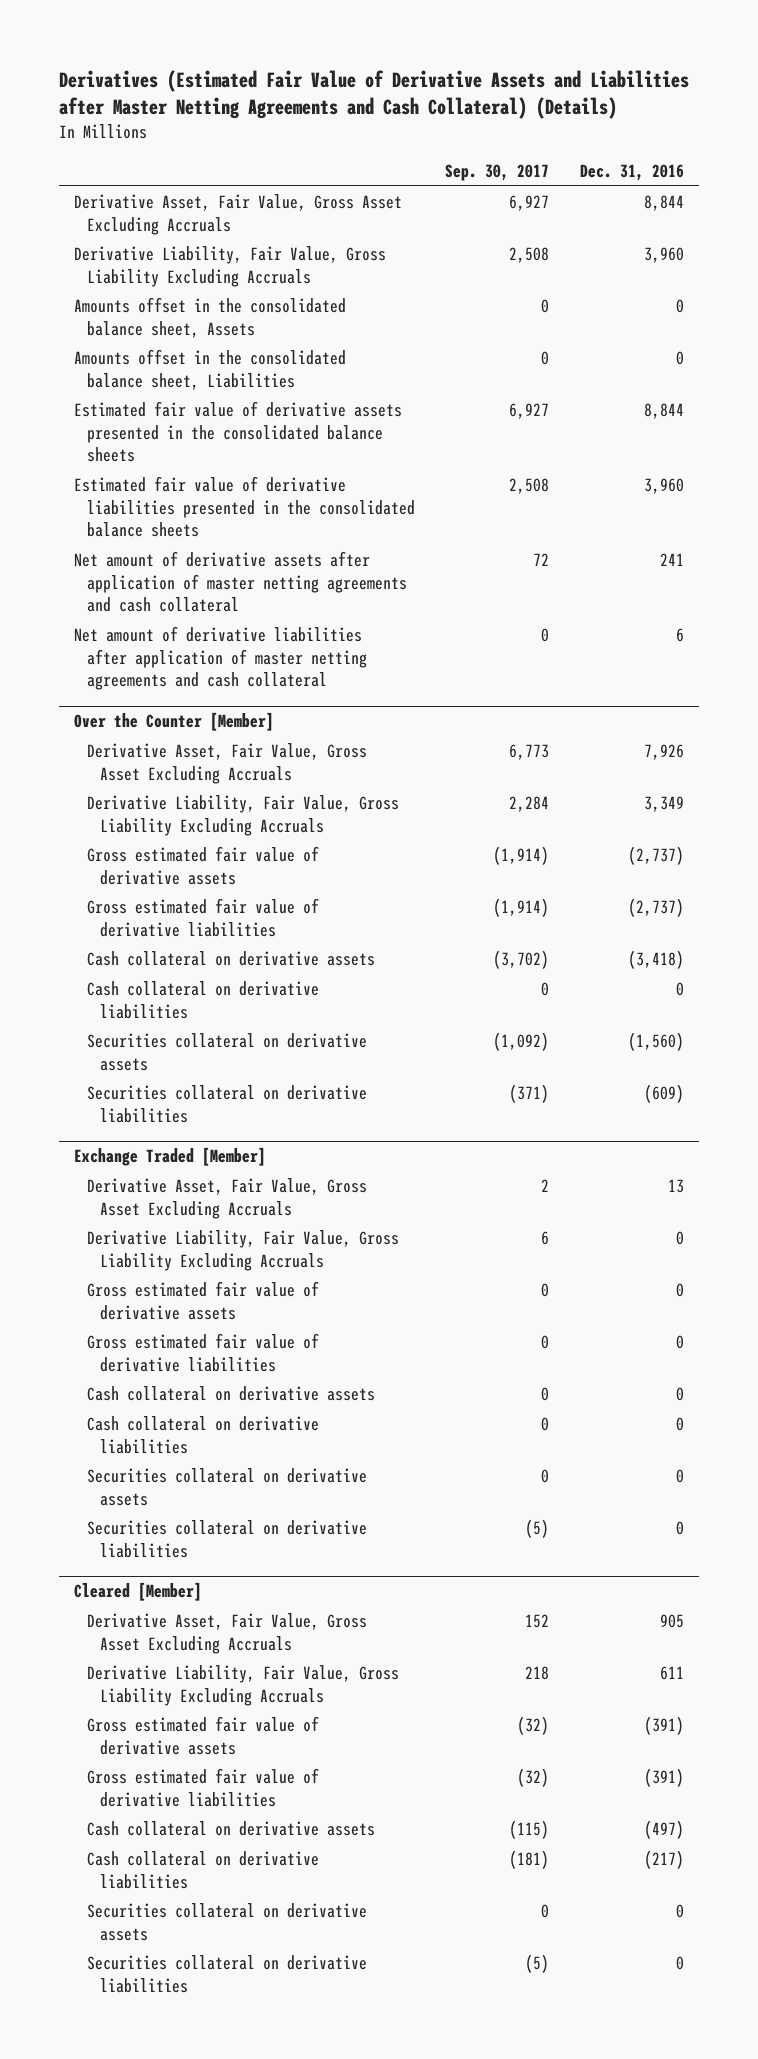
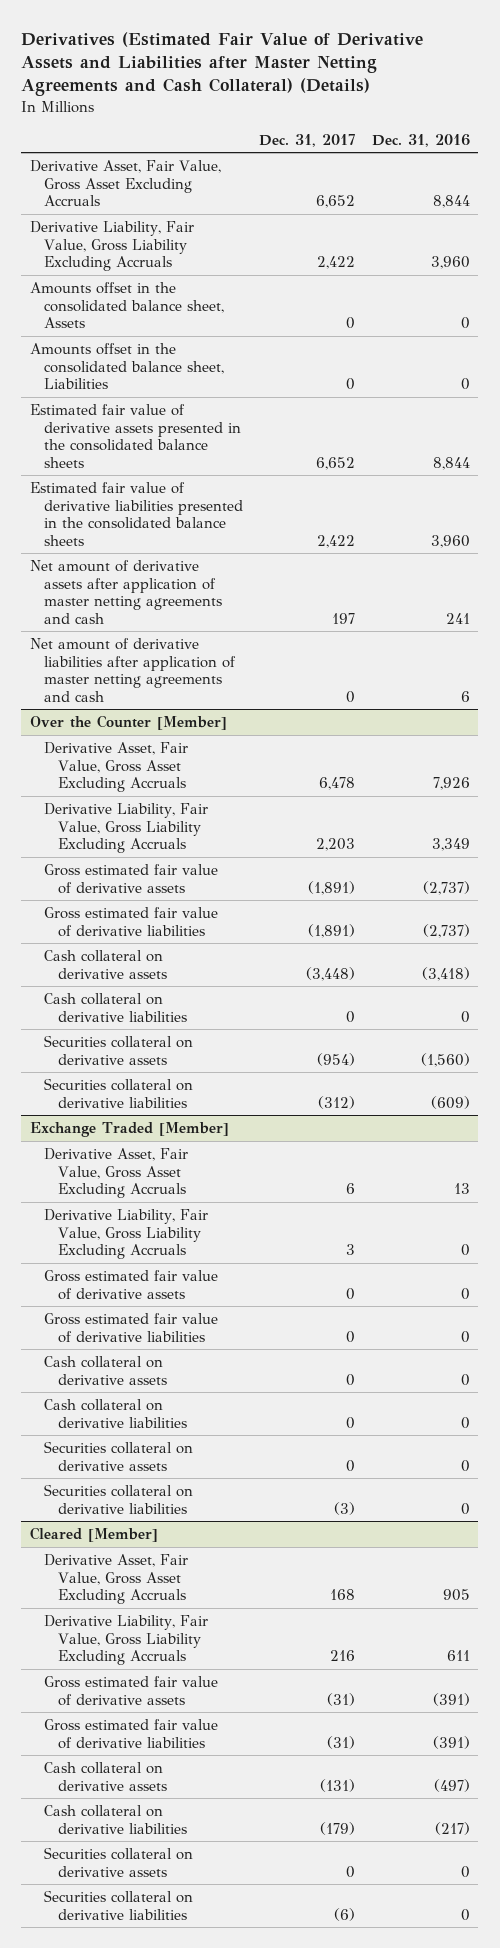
[445,163,550,181] Sep. 30, 2017 -> none
none -> [259,133,356,147] Dec. 31, 2017
[74,551,407,613] Net amount of derivative assets after application of master netting agreements and cash collateral -> [29,559,222,624] Net amount of derivative assets after application of master netting agreements and cash
[74,626,367,691] Net amount of derivative liabilities after application of master netting agreements and cash collateral -> [29,637,236,702] Net amount of derivative liabilities after application of master netting agreements and cash

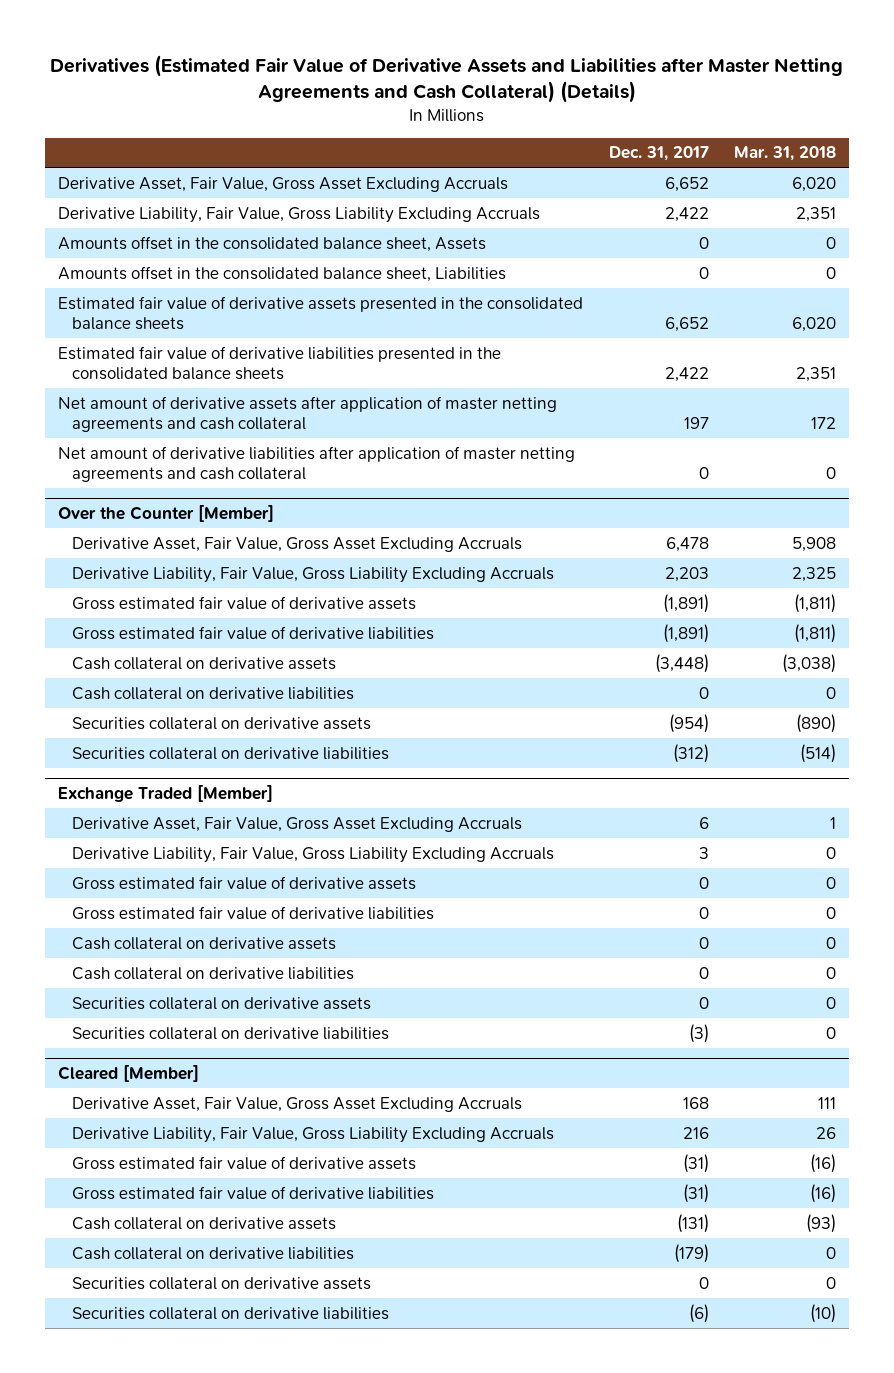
[372,133,471,147] Dec. 31, 2016 -> none
none -> [734,146,837,162] Mar. 31, 2018
[29,559,222,624] Net amount of derivative assets after application of master netting agreements and cash -> [58,395,558,433] Net amount of derivative assets after application of master netting agreements and cash collateral
[29,637,236,702] Net amount of derivative liabilities after application of master netting agreements and cash -> [58,445,576,483] Net amount of derivative liabilities after application of master netting agreements and cash collateral

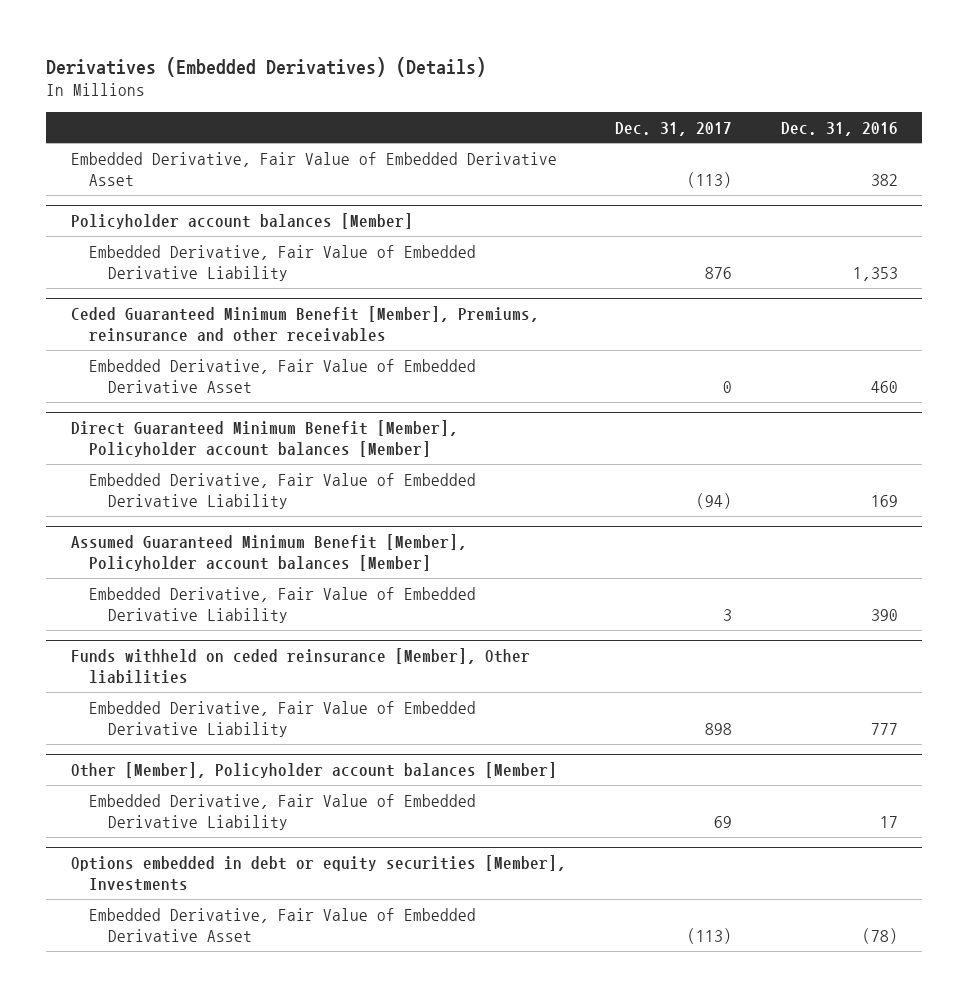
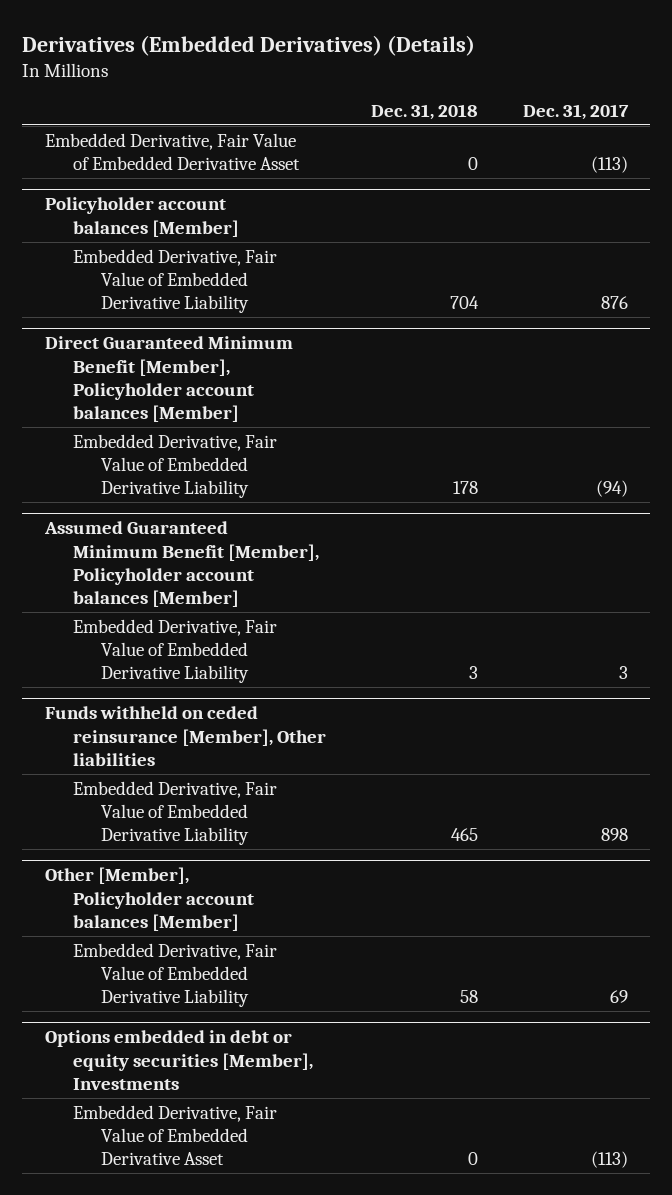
[780,121,898,136] Dec. 31, 2016 -> none
none -> [370,103,478,120] Dec. 31, 2018
[70,306,539,343] Ceded Guaranteed Minimum Benefit [Member], Premiums, reinsurance and other receivables -> none
[89,358,477,393] Embedded Derivative, Fair Value of Embedded Derivative Asset -> none

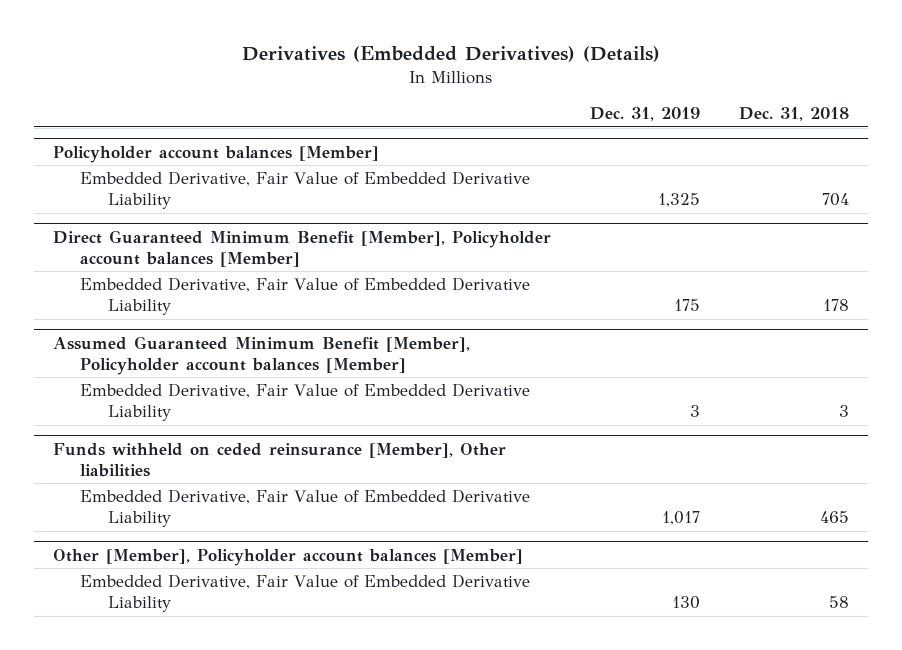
[522,103,629,120] Dec. 31, 2017 -> none
none -> [590,107,701,122] Dec. 31, 2019
[44,132,300,171] Embedded Derivative, Fair Value of Embedded Derivative Asset -> none
[44,1030,313,1091] Options embedded in debt or equity securities [Member], Investments -> none
[72,1104,277,1166] Embedded Derivative, Fair Value of Embedded Derivative Asset -> none

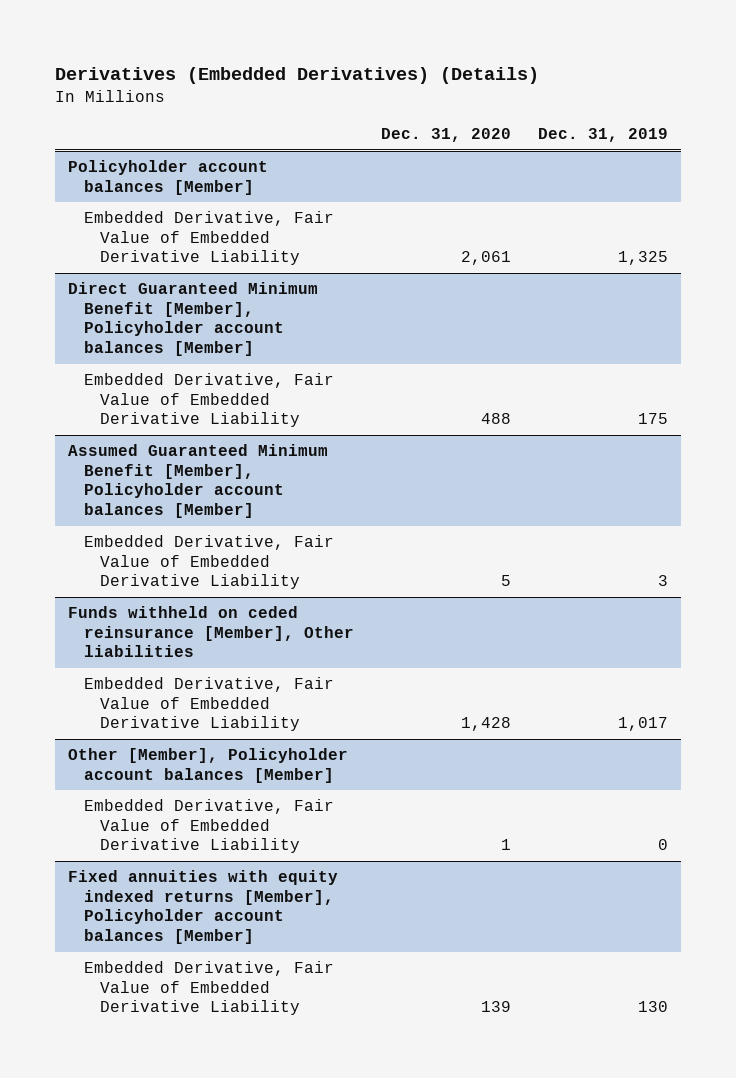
[738,107,849,122] Dec. 31, 2018 -> none
none -> [380,128,511,143] Dec. 31, 2020
none -> [84,799,335,854] Embedded Derivative, Fair Value of Embedded Derivative Liability
none -> [67,870,338,945] Fixed annuities with equity indexed returns [Member], Policyholder account balances [Member]

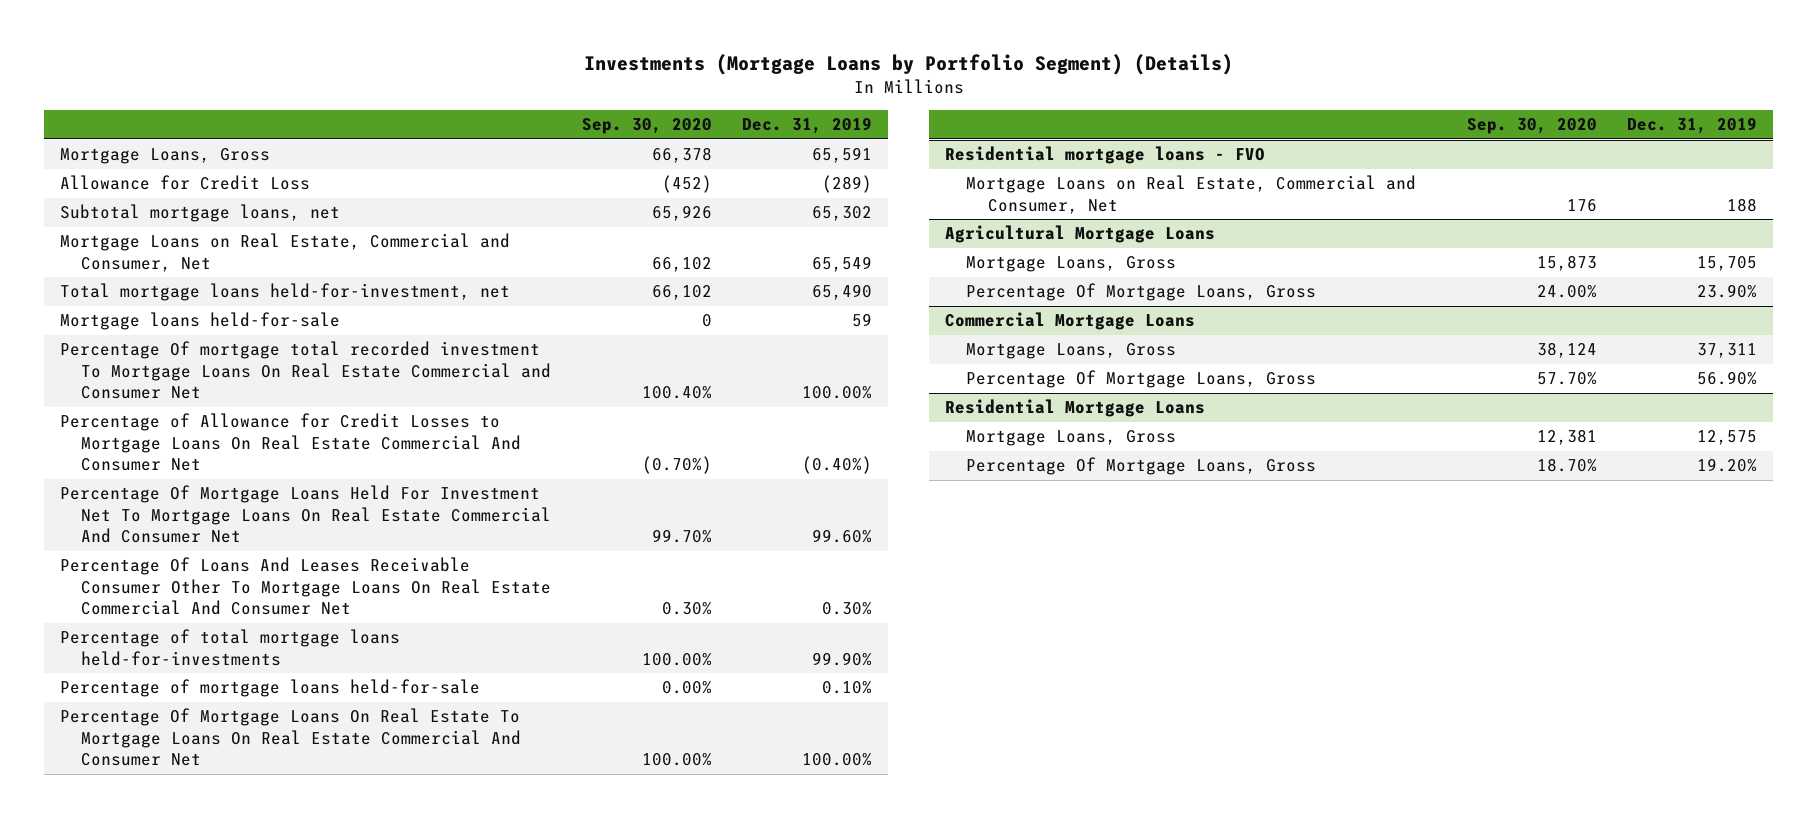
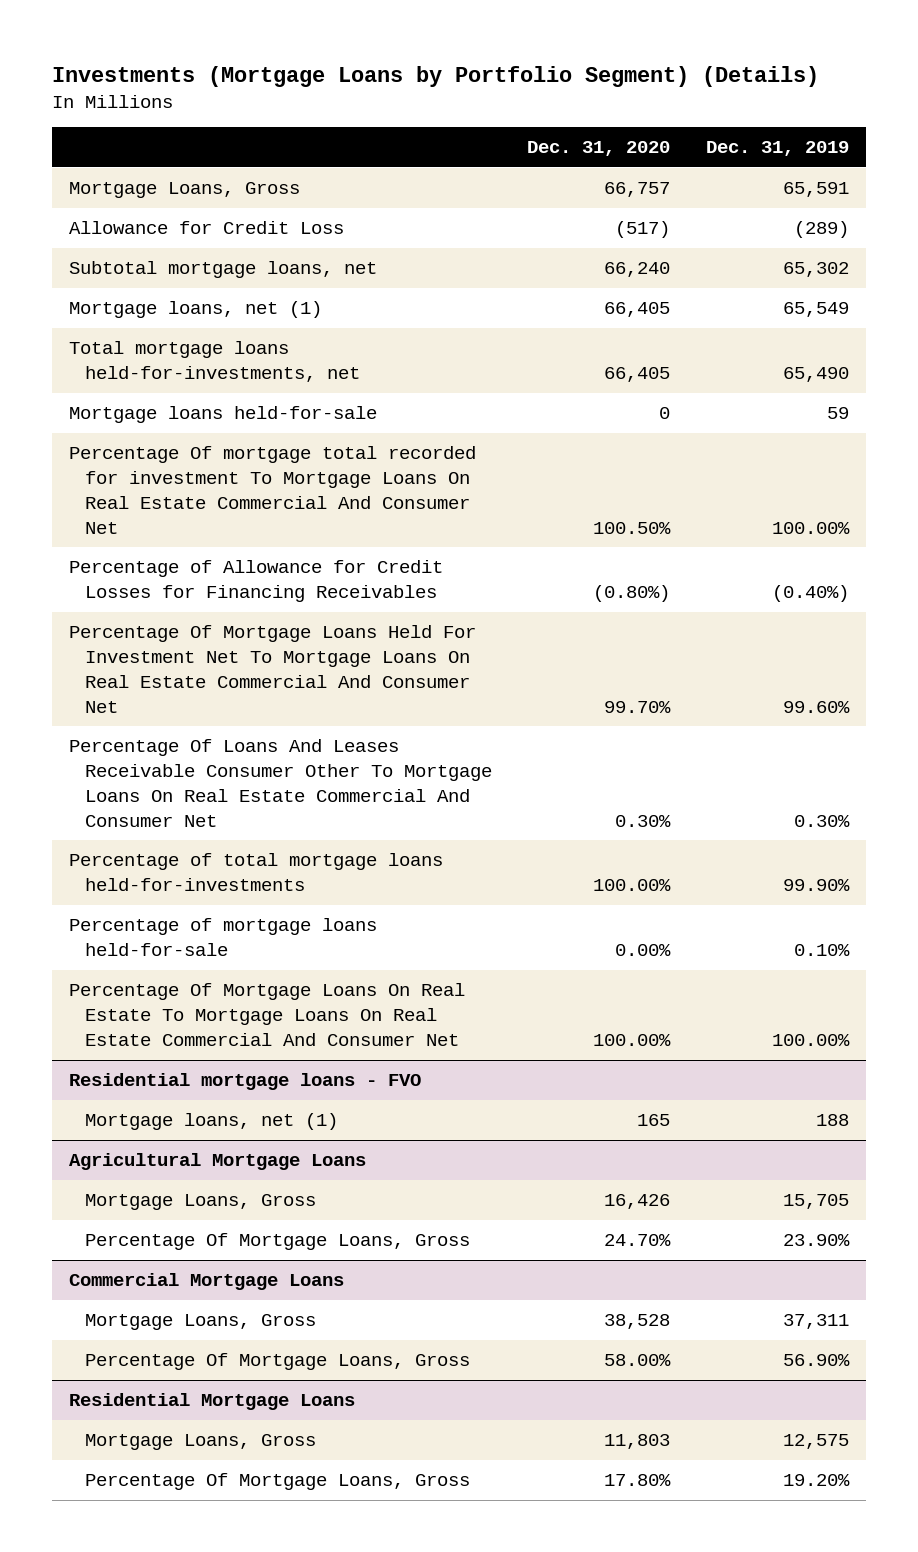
[581,118,712,135] Sep. 30, 2020 -> none
none -> [527,141,671,157] Dec. 31, 2020
[59,233,510,272] Mortgage Loans on Real Estate, Commercial and Consumer, Net -> [69,301,323,319] Mortgage loans, net (1)
[59,283,510,302] Total mortgage loans held-for-investment, net -> [69,341,360,383] Total mortgage loans held-for-investments, net
[59,341,552,400] Percentage Of mortgage total recorded investment To Mortgage Loans On Real Estate Commercial and Consumer Net -> [69,446,477,534] Percentage Of mortgage total recorded for investment To Mortgage Loans On Real Estate Commercial And Consumer Net
[59,413,522,472] Percentage of Allowance for Credit Losses to Mortgage Loans On Real Estate Commercial And Consumer Net -> [69,560,444,603] Percentage of Allowance for Credit Losses for Financing Receivables
[966,175,1417,214] Mortgage Loans on Real Estate, Commercial and Consumer, Net -> [84,1113,338,1131] Mortgage loans, net (1)

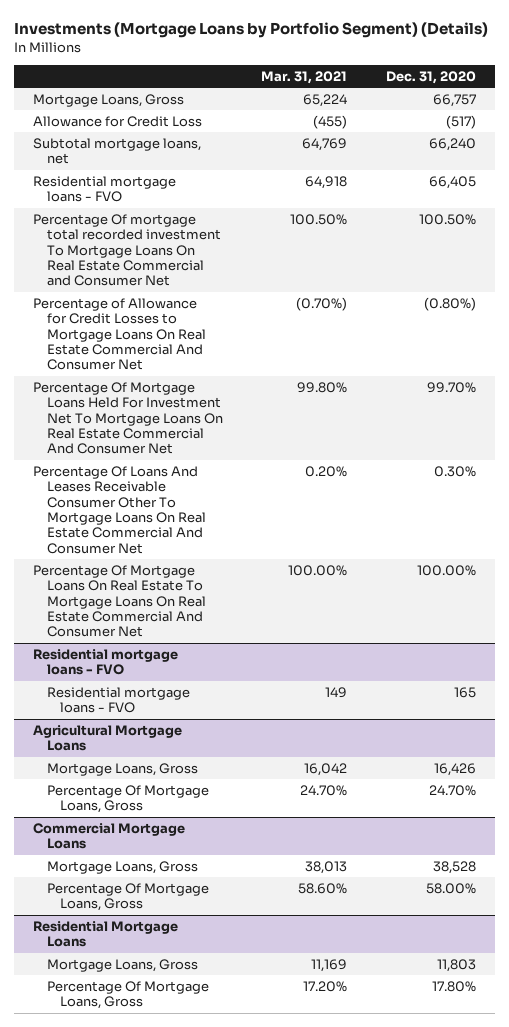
[705,141,849,157] Dec. 31, 2019 -> none
none -> [261,70,348,84] Mar. 31, 2021
[69,341,360,383] Total mortgage loans held-for-investments, net -> none
[69,406,378,424] Mortgage loans held-for-sale -> none
[69,301,323,319] Mortgage loans, net (1) -> [32,175,176,203] Residential mortgage loans - FVO
[69,446,477,534] Percentage Of mortgage total recorded for investment To Mortgage Loans On Real Estate Commercial And Consumer Net -> [32,213,221,287] Percentage Of mortgage total recorded investment To Mortgage Loans On Real Estate Commercial and Consumer Net
[69,560,444,603] Percentage of Allowance for Credit Losses for Financing Receivables -> [32,297,206,371] Percentage of Allowance for Credit Losses to Mortgage Loans On Real Estate Commercial And Consumer Net
[69,853,444,892] Percentage of total mortgage loans held-for-investments -> none
[69,918,378,957] Percentage of mortgage loans held-for-sale -> none
[84,1113,338,1131] Mortgage loans, net (1) -> [46,686,190,714] Residential mortgage loans - FVO

